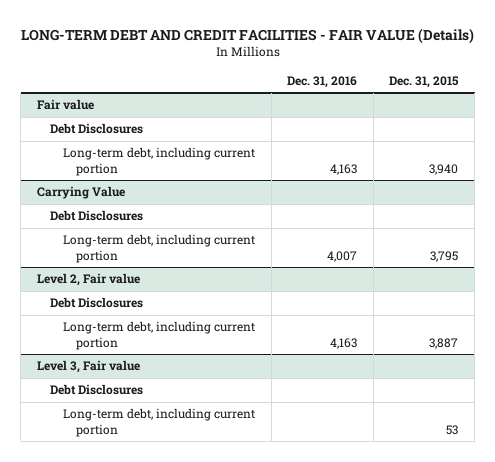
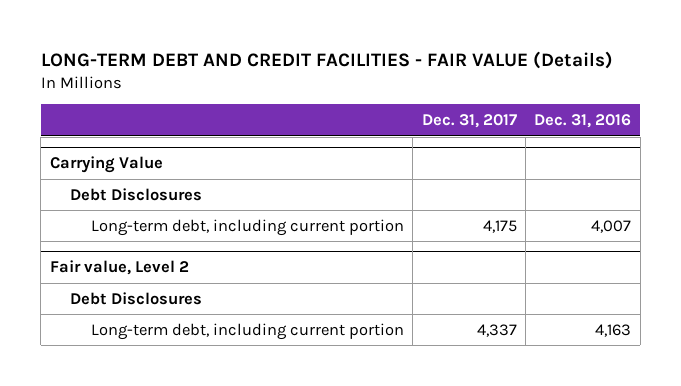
[389,75,460,88] Dec. 31, 2015 -> none
none -> [421,114,517,129] Dec. 31, 2017
[36,99,94,111] Fair value -> none
[50,123,144,135] Debt Disclosures -> none
[63,147,256,176] Long-term debt, including current portion -> none
[36,273,140,287] Level 2, Fair value -> [49,260,189,276] Fair value, Level 2
[36,360,140,374] Level 3, Fair value -> none
[50,384,144,396] Debt Disclosures -> none
[63,408,256,437] Long-term debt, including current portion -> none

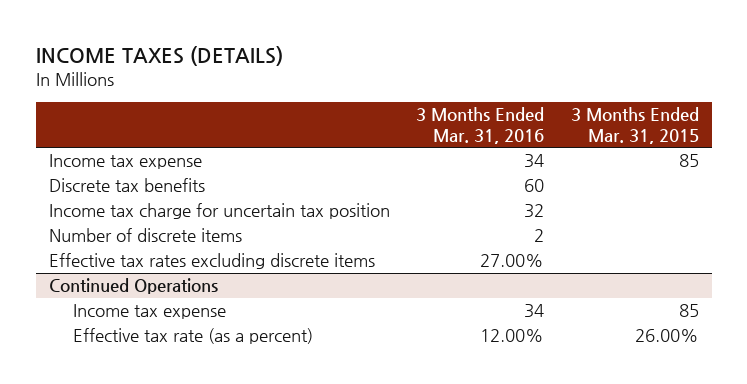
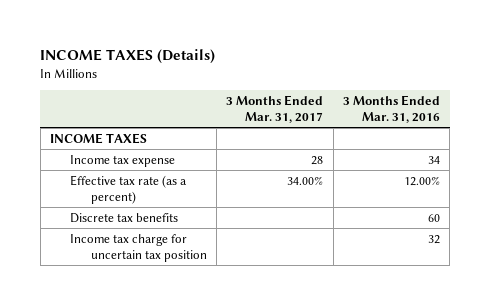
[35,46,283,67] INCOME TAXES (DETAILS) -> [40,49,216,65] INCOME TAXES (Details)
[570,107,699,144] 3 Months Ended Mar. 31, 2015 -> none
none -> [226,95,324,123] 3 Months Ended Mar. 31, 2017
none -> [50,132,148,144] INCOME TAXES
none -> [70,174,188,204] Effective tax rate (as a percent)
[48,228,242,243] Number of discrete items -> none
[48,253,375,270] Effective tax rates excluding discrete items -> none
[48,278,218,295] Continued Operations -> none
[72,304,226,320] Income tax expense -> none
[72,328,313,345] Effective tax rate (as a percent) -> none

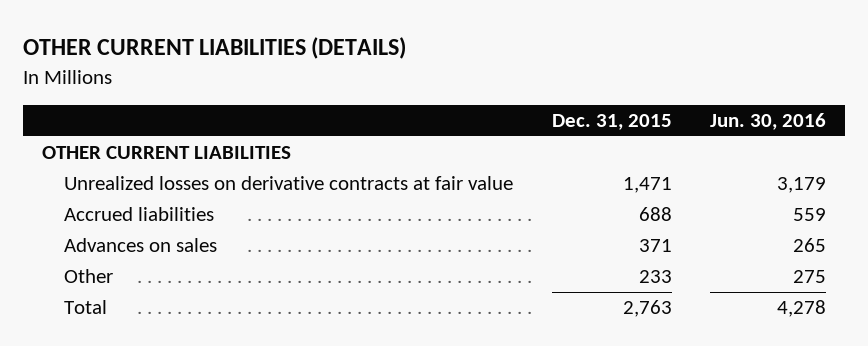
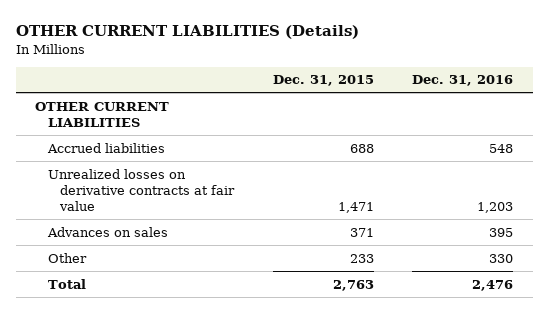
[22,37,406,60] OTHER CURRENT LIABILITIES (DETAILS) -> [15,25,359,40] OTHER CURRENT LIABILITIES (Details)
[710,113,827,131] Jun. 30, 2016 -> none
none -> [412,75,514,87] Dec. 31, 2016
[64,176,514,191] Unrealized losses on derivative contracts at fair value -> [47,168,236,212] Unrealized losses on derivative contracts at fair value

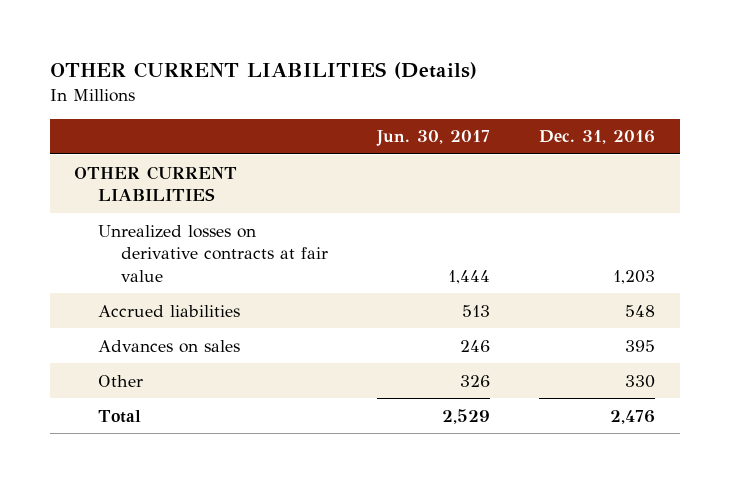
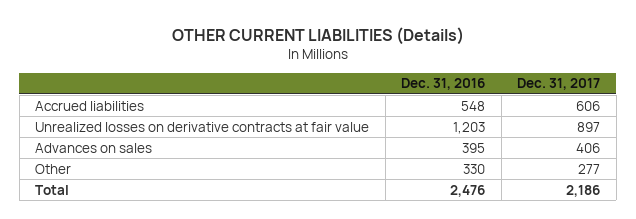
[376,130,491,147] Jun. 30, 2017 -> none
none -> [517,78,601,91] Dec. 31, 2017
[74,165,238,202] OTHER CURRENT LIABILITIES -> none
[97,224,329,282] Unrealized losses on derivative contracts at fair value -> [35,121,370,132] Unrealized losses on derivative contracts at fair value

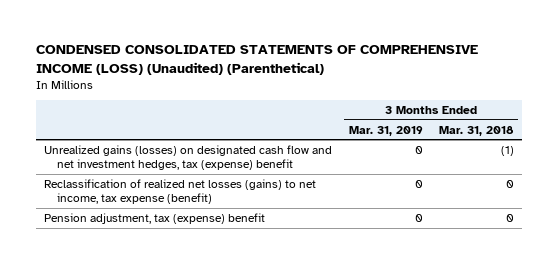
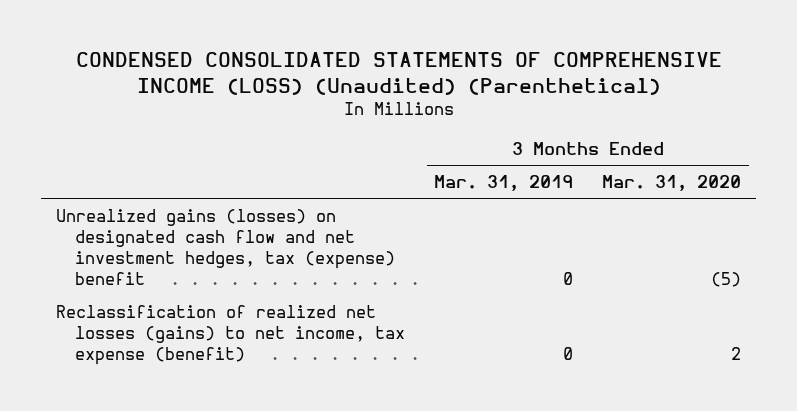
[438,125,514,136] Mar. 31, 2018 -> none
none -> [602,175,742,192] Mar. 31, 2020
[44,212,266,224] Pension adjustment, tax (expense) benefit -> none

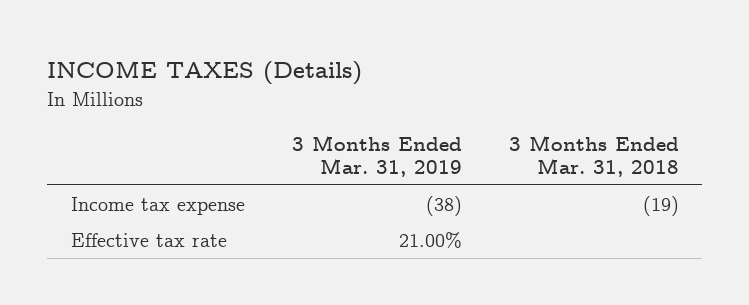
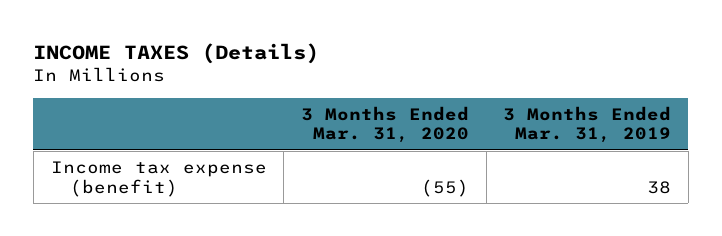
[508,134,679,177] 3 Months Ended Mar. 31, 2018 -> none
none -> [300,105,469,144] 3 Months Ended Mar. 31, 2020
[70,232,227,247] Effective tax rate -> none
[70,196,245,215] Income tax expense -> [50,160,267,197] Income tax expense (benefit)
[425,195,462,216] (38) -> [647,180,672,194] 38

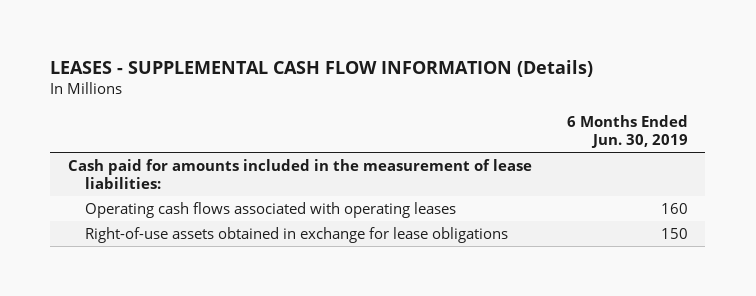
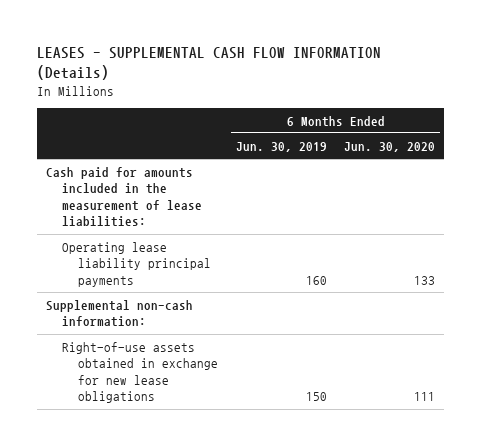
none -> [344,141,436,152] Jun. 30, 2020
[84,201,456,218] Operating cash flows associated with operating leases -> [61,241,212,287] Operating lease liability principal payments
none -> [45,299,193,328] Supplemental non-cash information:
[84,226,508,243] Right-of-use assets obtained in exchange for lease obligations -> [61,341,219,404] Right-of-use assets obtained in exchange for new lease obligations

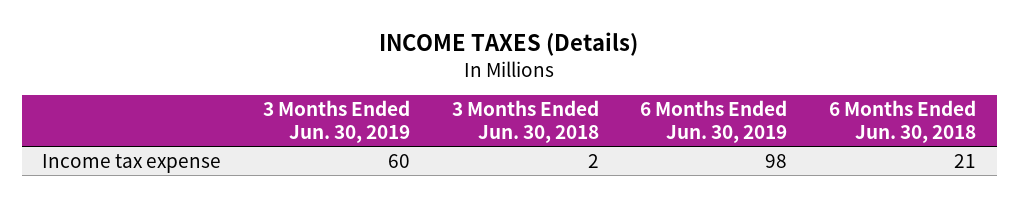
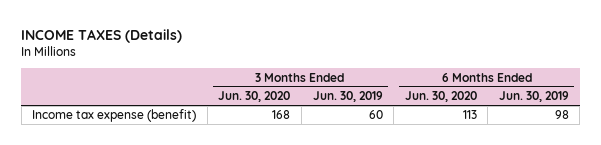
[451,100,599,144] 3 Months Ended Jun. 30, 2018 -> none
[828,100,976,144] 6 Months Ended Jun. 30, 2018 -> none
none -> [218,91,291,103] Jun. 30, 2020
none -> [404,91,477,103] Jun. 30, 2020
[42,154,222,174] Income tax expense -> [32,109,197,123] Income tax expense (benefit)

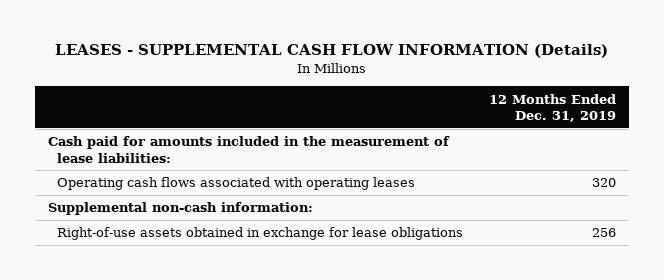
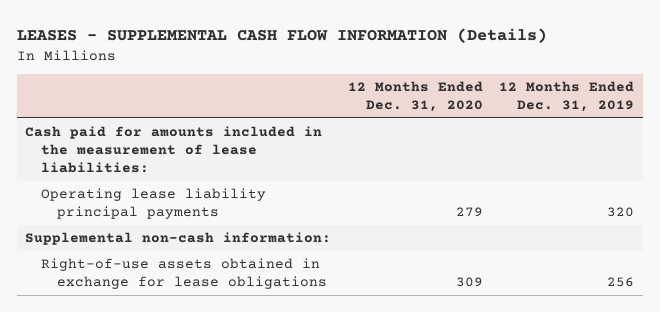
none -> [347,81,483,113] 12 Months Ended Dec. 31, 2020
[57,177,416,191] Operating cash flows associated with operating leases -> [41,187,267,220] Operating lease liability principal payments

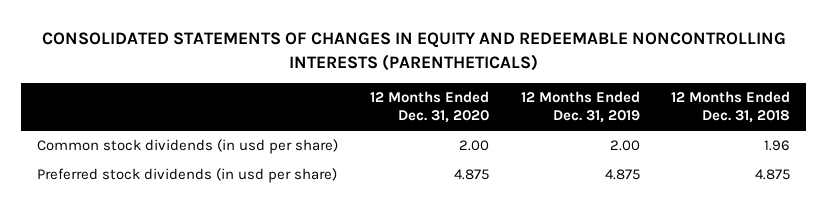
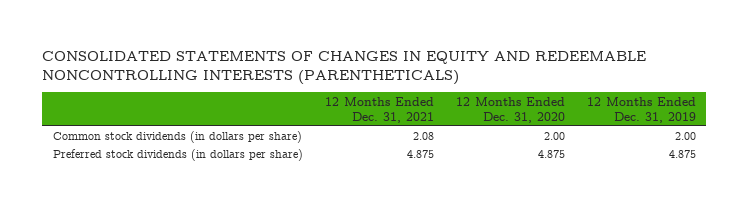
[671,91,791,124] 12 Months Ended Dec. 31, 2018 -> none
none -> [324,96,434,123] 12 Months Ended Dec. 31, 2021
[37,139,339,155] Common stock dividends (in usd per share) -> [53,131,303,144] Common stock dividends (in dollars per share)
[37,168,338,184] Preferred stock dividends (in usd per share) -> [53,149,304,162] Preferred stock dividends (in dollars per share)

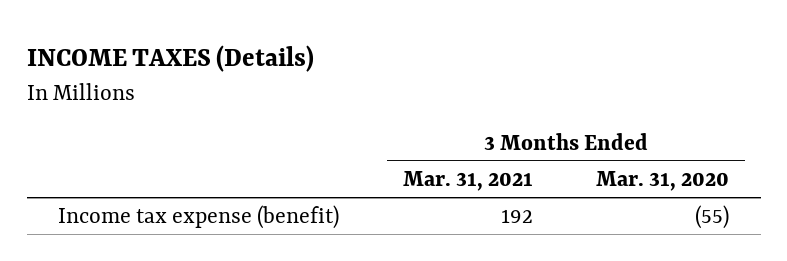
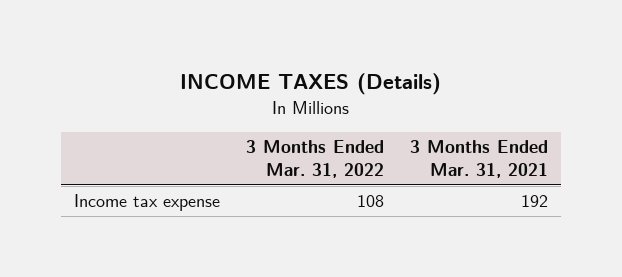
[595,171,729,192] Mar. 31, 2020 -> none
none -> [246,140,385,179] 3 Months Ended Mar. 31, 2022
[58,205,340,230] Income tax expense (benefit) -> [74,194,221,212] Income tax expense

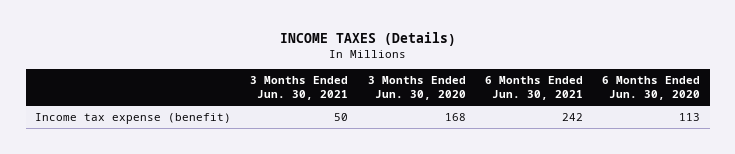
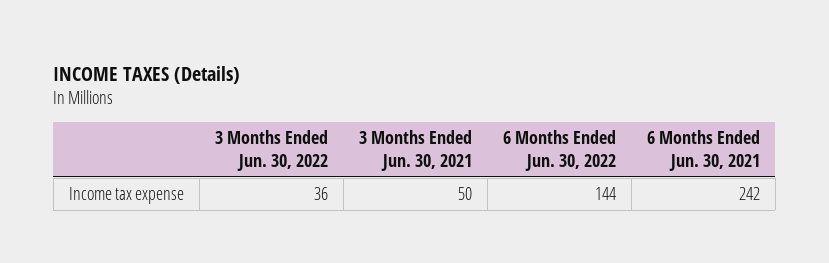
[367,75,466,101] 3 Months Ended Jun. 30, 2020 -> none
[602,75,701,101] 6 Months Ended Jun. 30, 2020 -> none
none -> [214,130,328,171] 3 Months Ended Jun. 30, 2022
none -> [502,130,616,171] 6 Months Ended Jun. 30, 2022
[35,112,232,124] Income tax expense (benefit) -> [68,187,184,205] Income tax expense

